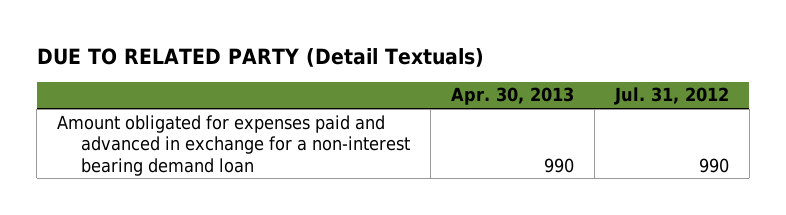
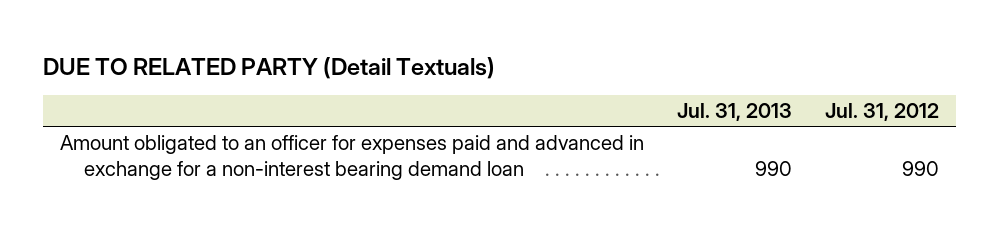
[451,87,575,106] Apr. 30, 2013 -> none
none -> [676,103,792,122] Jul. 31, 2013
[57,114,411,176] Amount obligated for expenses paid and advanced in exchange for a non-interest bearing demand loan -> [59,135,644,180] Amount obligated to an officer for expenses paid and advanced in exchange for a non-interest bearing demand loan

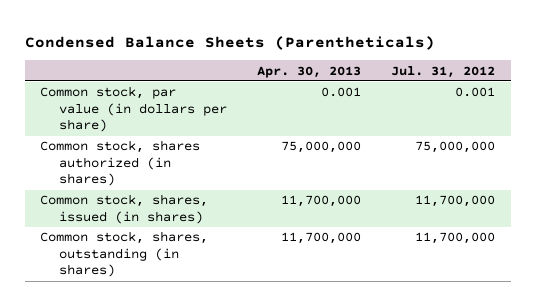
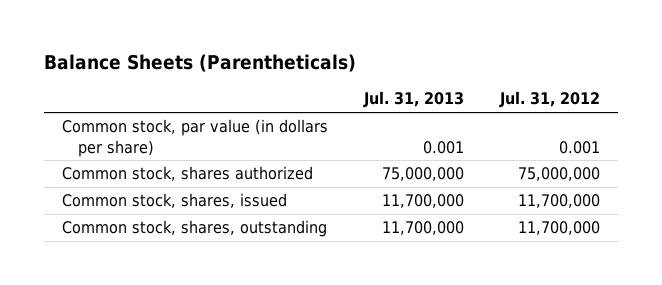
[25,35,436,50] Condensed Balance Sheets (Parentheticals) -> [44,53,357,72] Balance Sheets (Parentheticals)
[257,65,362,78] Apr. 30, 2013 -> none
none -> [363,91,465,109] Jul. 31, 2013
[40,140,201,187] Common stock, shares authorized (in shares) -> [62,166,314,182] Common stock, shares authorized
[40,194,209,224] Common stock, shares, issued (in shares) -> [62,193,288,209] Common stock, shares, issued
[40,231,209,278] Common stock, shares, outstanding (in shares) -> [62,220,328,238] Common stock, shares, outstanding

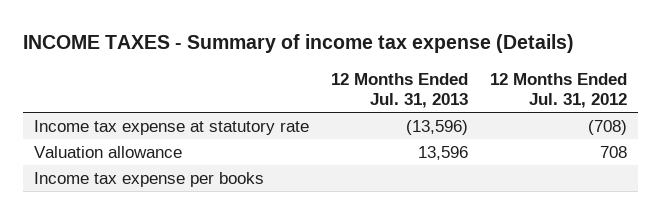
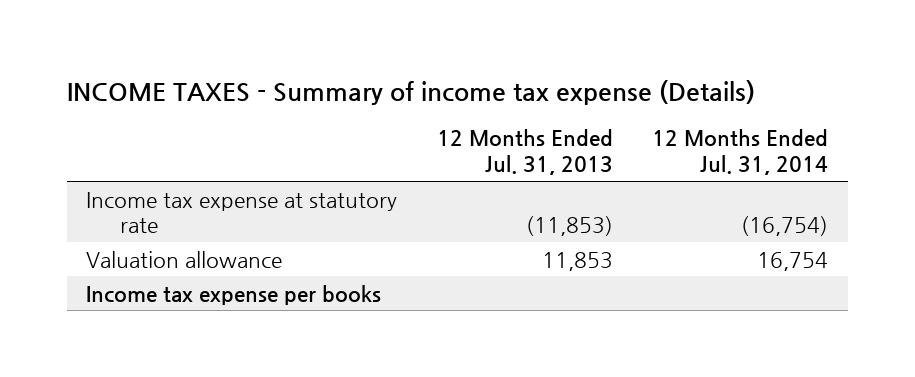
[490,73,628,109] 12 Months Ended Jul. 31, 2012 -> none
none -> [652,129,829,176] 12 Months Ended Jul. 31, 2014
[405,119,468,135] (13,596) -> [525,216,613,237] (11,853)
[417,145,468,160] 13,596 -> [541,251,613,271] 11,853

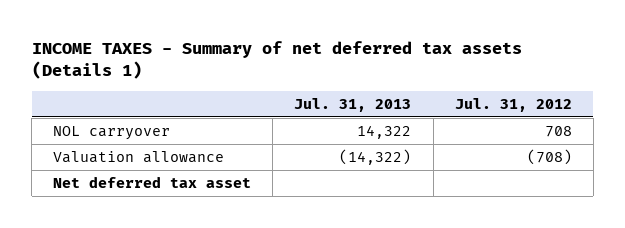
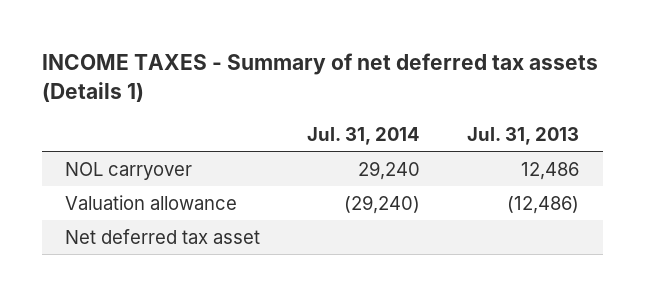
[454,97,572,112] Jul. 31, 2012 -> none
none -> [307,126,421,145] Jul. 31, 2014
[357,124,412,139] 14,322 -> [521,161,580,180] 12,486
[339,148,412,165] (14,322) -> [507,195,580,214] (12,486)

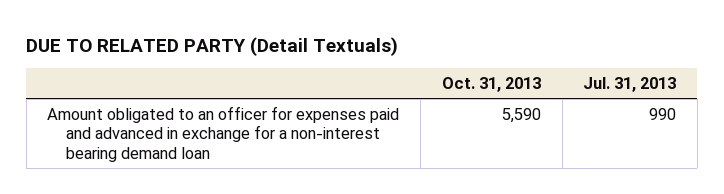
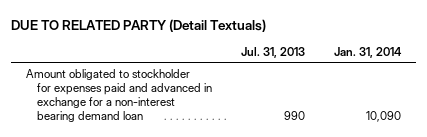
[441,76,541,92] Oct. 31, 2013 -> none
none -> [334,46,403,58] Jan. 31, 2014
[47,105,400,162] Amount obligated to an officer for expenses paid and advanced in exchange for a non-interest bearing demand loan -> [25,68,212,122] Amount obligated to stockholder for expenses paid and advanced in exchange for a non-interest bearing demand loan

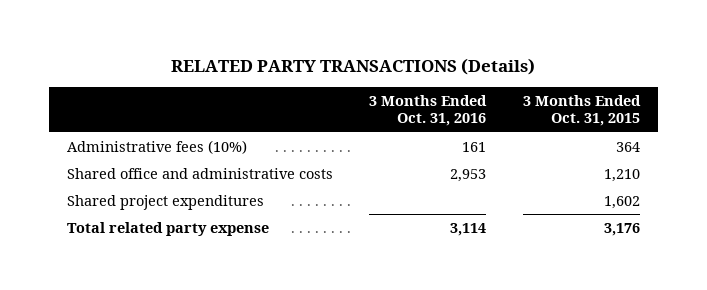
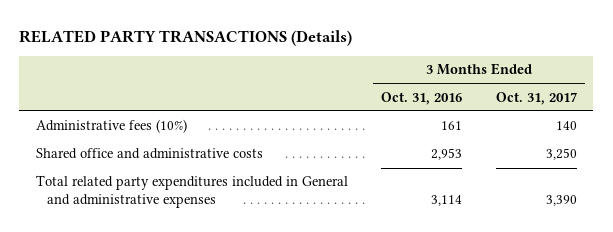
[522,94,641,127] 3 Months Ended Oct. 31, 2015 -> none
none -> [495,91,577,105] Oct. 31, 2017
[67,195,265,211] Shared project expenditures -> none
[67,222,270,237] Total related party expense -> [36,175,349,208] Total related party expenditures included in General and administrative expenses

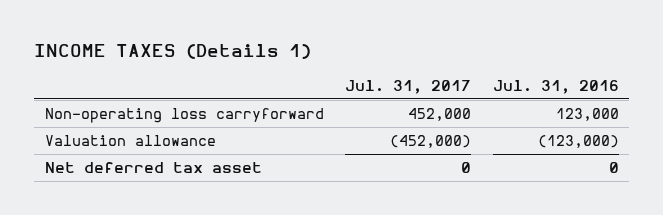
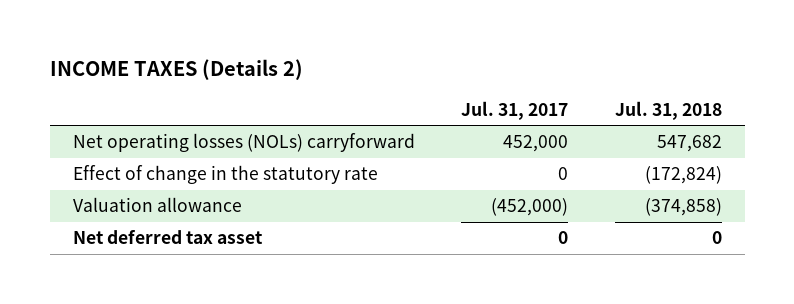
[33,43,311,59] INCOME TAXES (Details 1) -> [49,59,303,81] INCOME TAXES (Details 2)
[492,79,619,94] Jul. 31, 2016 -> none
none -> [614,100,722,120] Jul. 31, 2018
[44,108,324,124] Non-operating loss carryforward -> [72,133,415,153] Net operating losses (NOLs) carryforward
none -> [72,165,378,185] Effect of change in the statutory rate

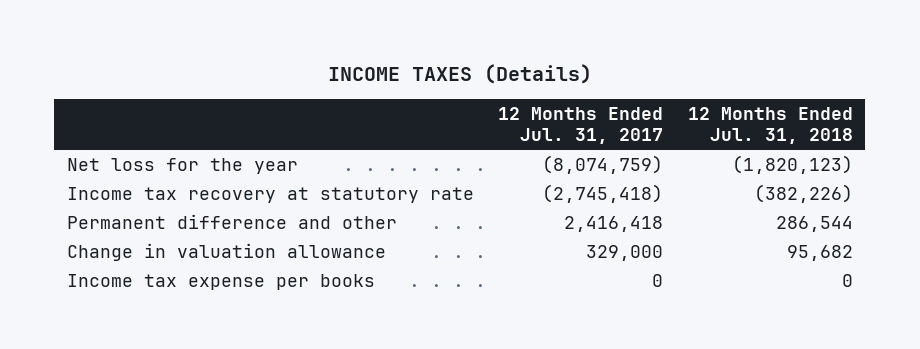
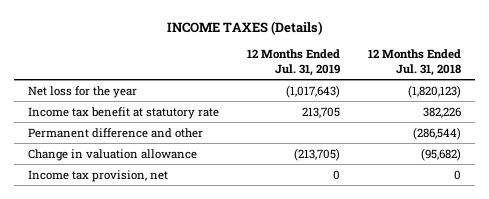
[498,106,664,145] 12 Months Ended Jul. 31, 2017 -> none
none -> [247,48,341,76] 12 Months Ended Jul. 31, 2019
[66,186,474,203] Income tax recovery at statutory rate -> [27,106,219,119] Income tax benefit at statutory rate
[753,183,853,203] (382,226) -> [423,106,462,118] 382,226
[775,215,853,232] 286,544 -> [413,126,462,140] (286,544)
[786,244,853,261] 95,682 -> [421,147,462,161] (95,682)
[66,273,375,290] Income tax expense per books -> [27,169,168,182] Income tax provision, net

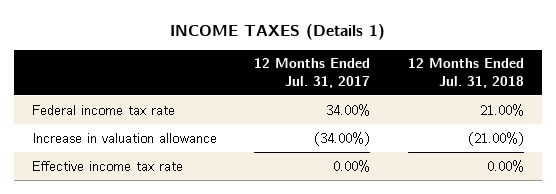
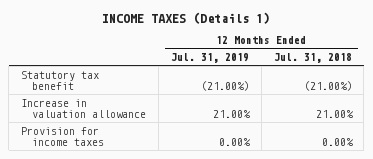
[254,58,371,88] 12 Months Ended Jul. 31, 2017 -> none
none -> [170,53,249,64] Jul. 31, 2019
[32,104,176,115] Federal income tax rate -> none
none -> [21,70,100,91] Statutory tax benefit
[467,131,524,146] (21.00%) -> [315,110,354,119] 21.00%
[32,160,184,171] Effective income tax rate -> [21,126,105,147] Provision for income taxes

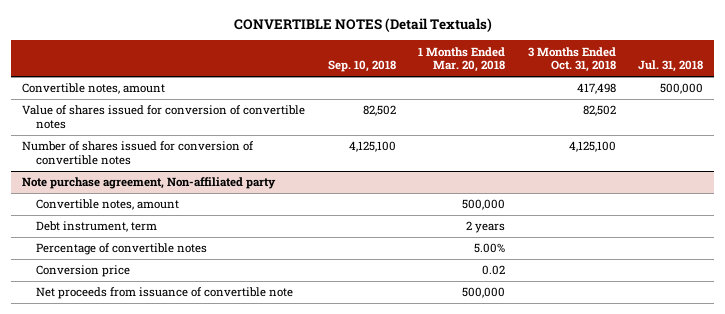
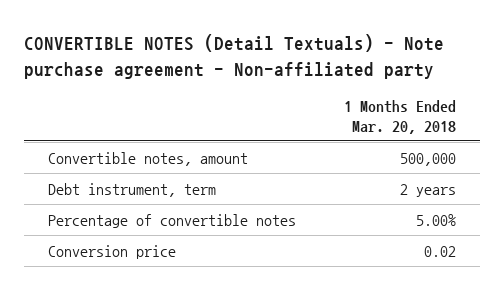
[233,17,492,32] CONVERTIBLE NOTES (Detail Textuals) -> [24,34,445,79] CONVERTIBLE NOTES (Detail Textuals) - Note purchase agreement - Non-affiliated party
[327,60,396,73] Sep. 10, 2018 -> none
[527,46,616,73] 3 Months Ended Oct. 31, 2018 -> none
[638,60,704,73] Jul. 31, 2018 -> none
[22,83,166,95] Convertible notes, amount -> none
[22,105,306,129] Value of shares issued for conversion of convertible notes -> none
[22,141,255,165] Number of shares issued for conversion of convertible notes -> none
[22,177,277,190] Note purchase agreement, Non-affiliated party -> none
[36,287,294,300] Net proceeds from issuance of convertible note -> none

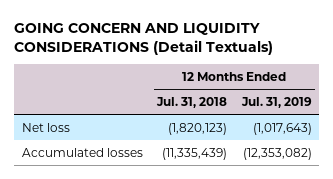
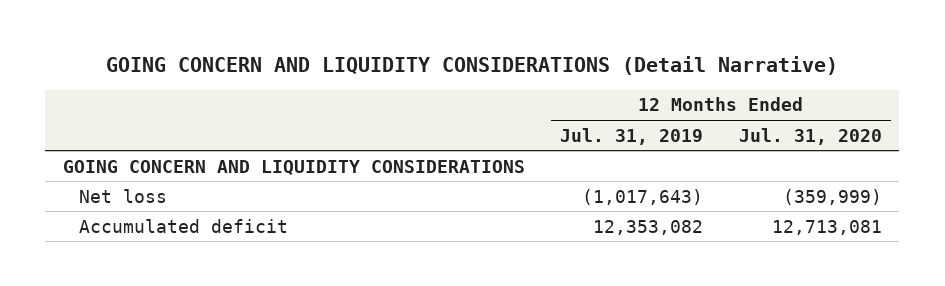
[14,23,274,55] GOING CONCERN AND LIQUIDITY CONSIDERATIONS (Detail Textuals) -> [106,56,839,76] GOING CONCERN AND LIQUIDITY CONSIDERATIONS (Detail Narrative)
[156,96,228,108] Jul. 31, 2018 -> none
none -> [738,127,882,145] Jul. 31, 2020
none -> [62,159,525,175] GOING CONCERN AND LIQUIDITY CONSIDERATIONS
[21,147,143,157] Accumulated losses -> [79,218,289,233] Accumulated deficit
[242,147,312,160] (12,353,082) -> [593,219,704,235] 12,353,082

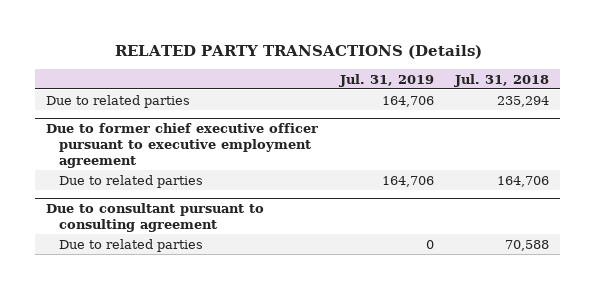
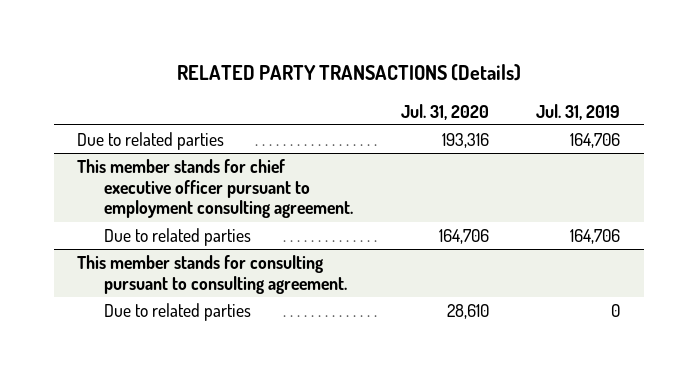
[453,73,549,87] Jul. 31, 2018 -> none
none -> [400,103,489,120] Jul. 31, 2020
[46,122,319,168] Due to former chief executive officer pursuant to executive employment agreement -> [77,158,354,219] This member stands for chief executive officer pursuant to employment consulting agreement.
[46,202,265,232] Due to consultant pursuant to consulting agreement -> [77,254,348,294] This member stands for consulting pursuant to consulting agreement.

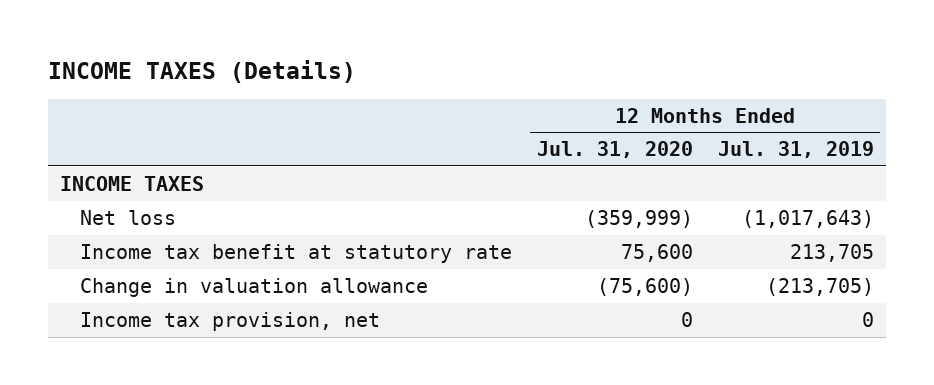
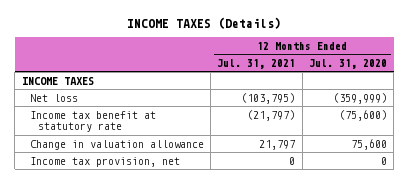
[717,141,874,159] Jul. 31, 2019 -> none
none -> [217,58,296,69] Jul. 31, 2021
[620,244,693,263] 75,600 -> [339,109,388,121] (75,600)
[596,278,693,297] (75,600) -> [351,138,388,150] 75,600

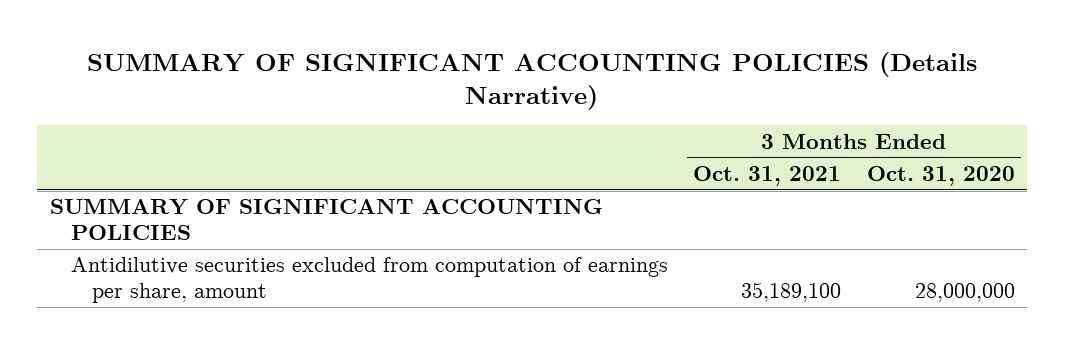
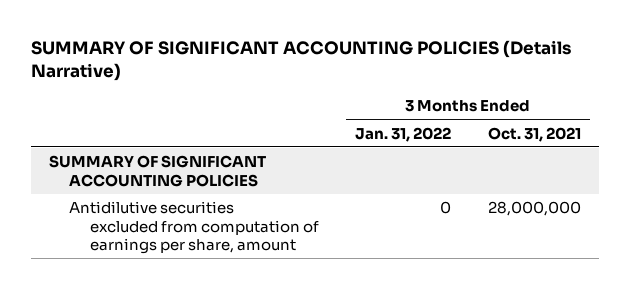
[866,165,1015,186] Oct. 31, 2020 -> none
none -> [355,126,452,142] Jan. 31, 2022
[741,281,842,302] 35,189,100 -> [487,201,581,217] 28,000,000

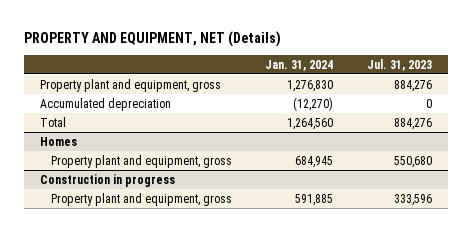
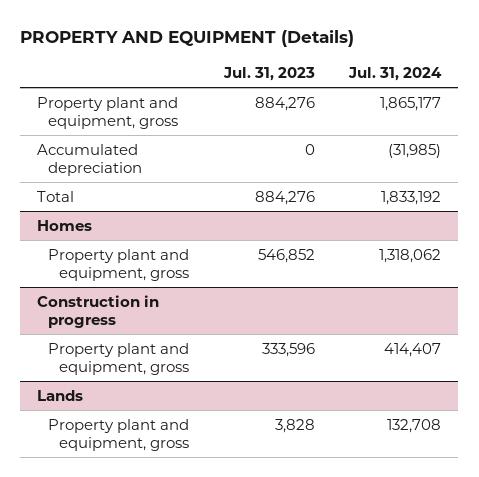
[23,30,281,47] PROPERTY AND EQUIPMENT, NET (Details) -> [20,30,355,48] PROPERTY AND EQUIPMENT (Details)
[265,59,334,71] Jan. 31, 2024 -> none
none -> [348,66,443,81] Jul. 31, 2024
[393,155,432,168] 550,680 -> [257,248,315,263] 546,852
none -> [37,389,84,401] Lands
none -> [48,418,190,452] Property plant and equipment, gross

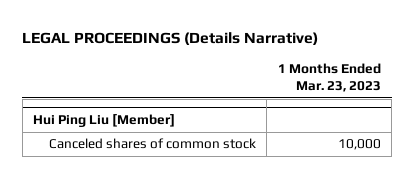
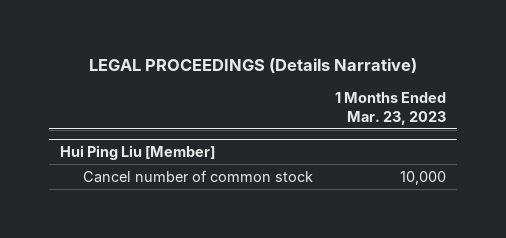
[48,138,256,150] Canceled shares of common stock -> [82,169,313,183] Cancel number of common stock

